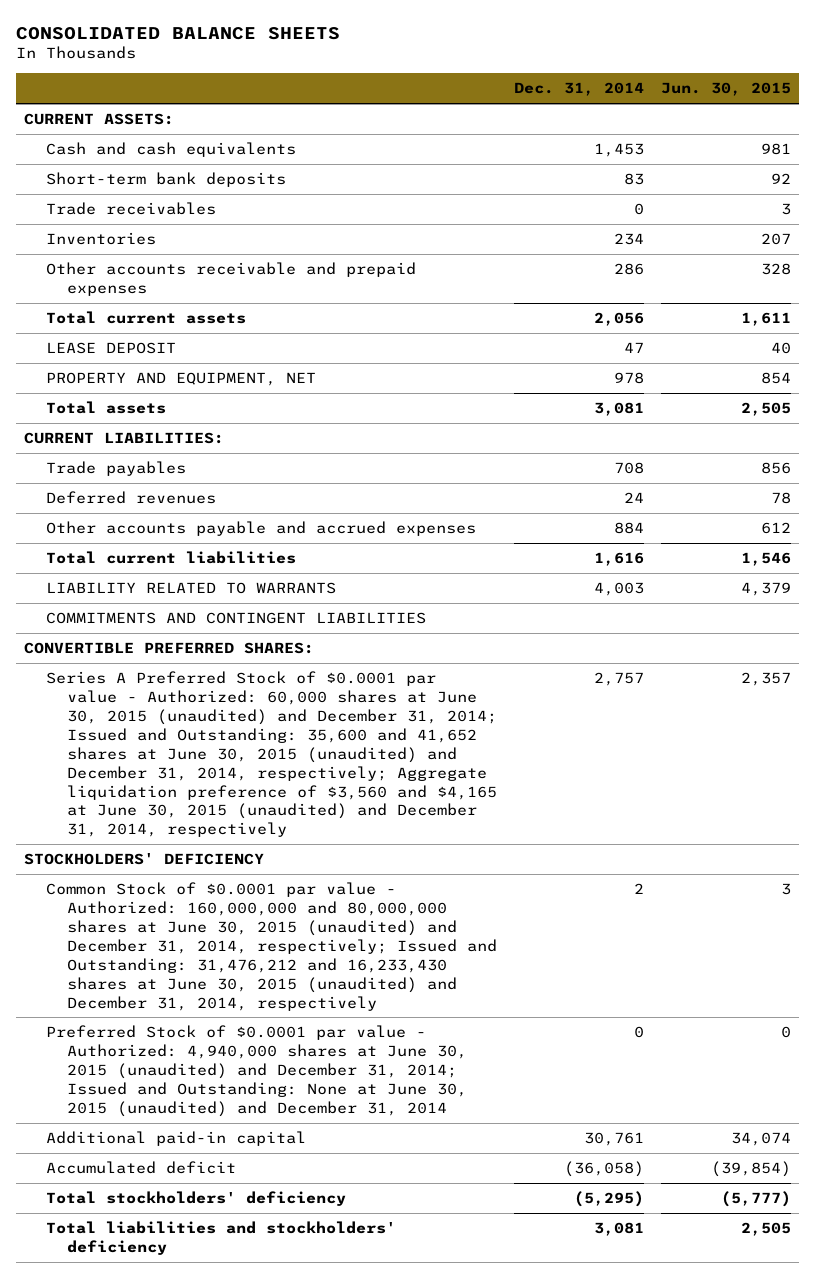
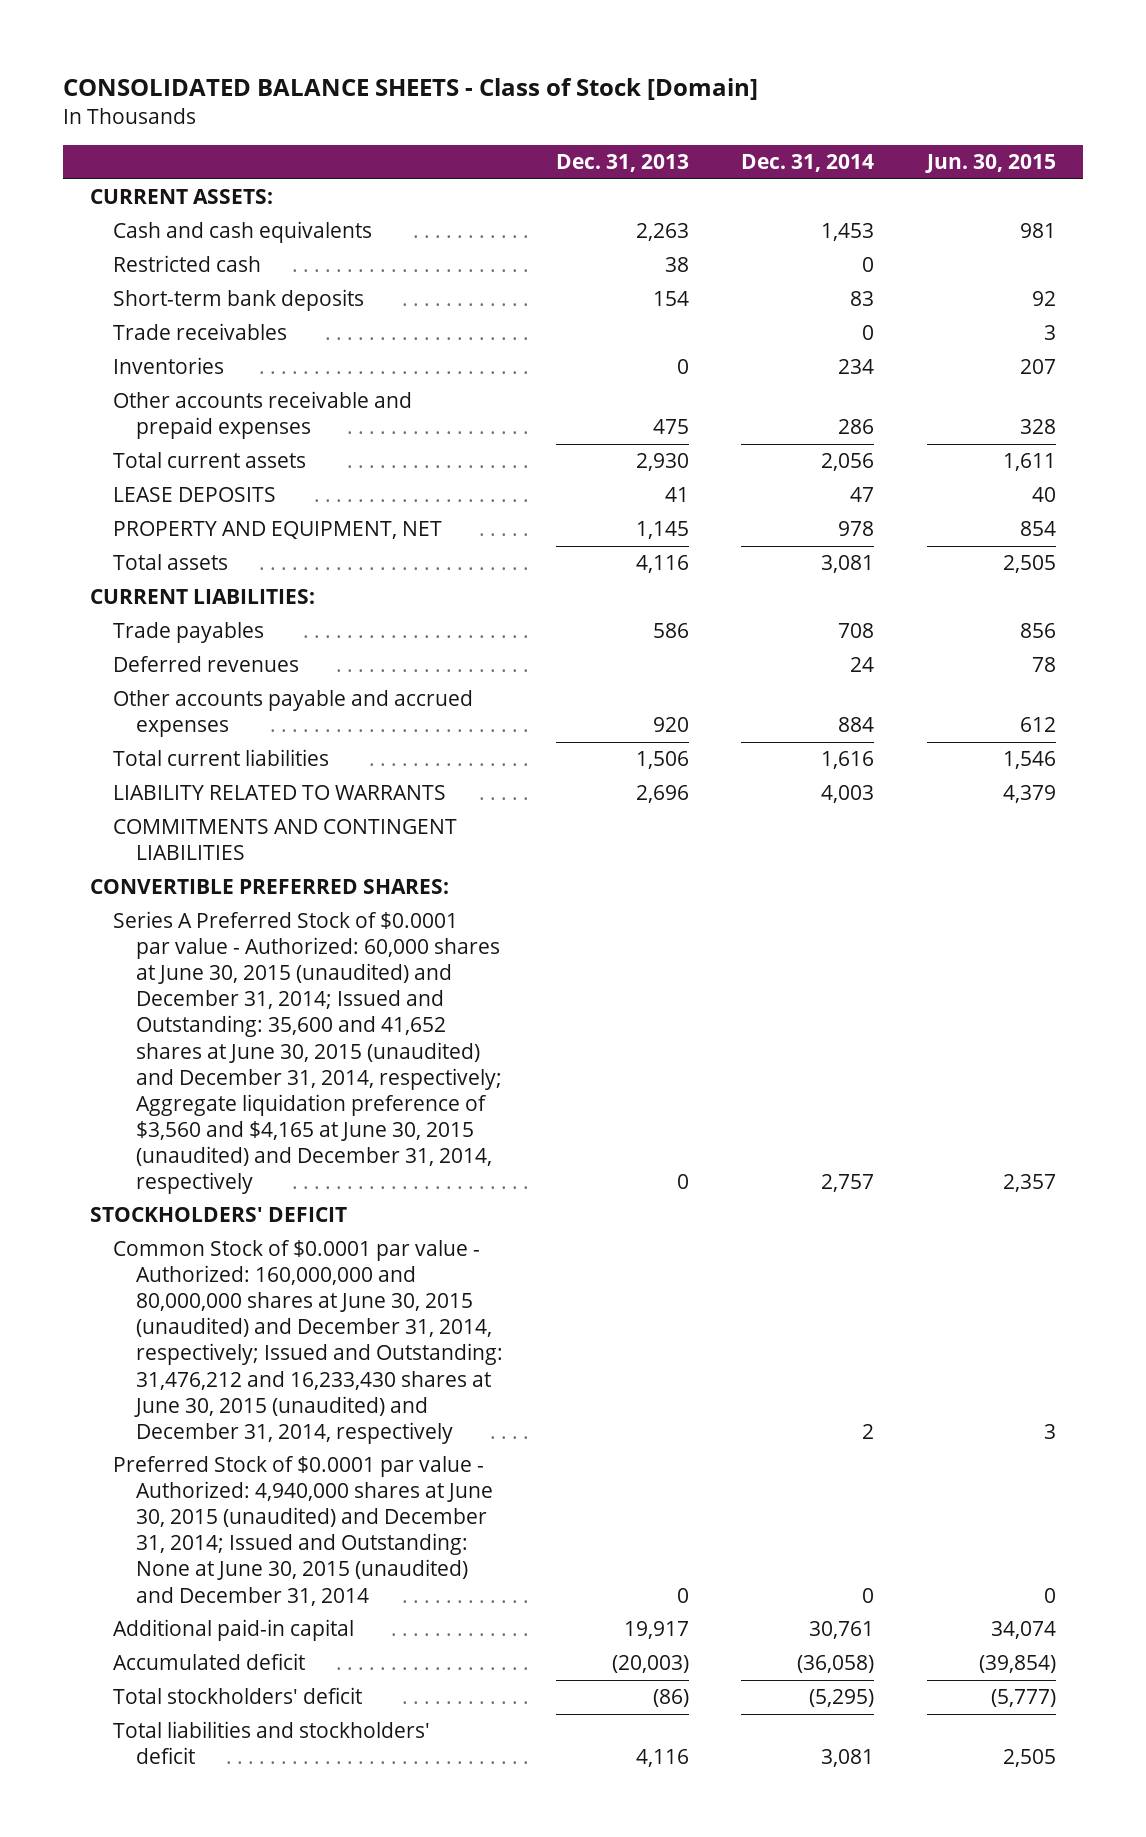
[15,26,340,40] CONSOLIDATED BALANCE SHEETS -> [63,77,759,100] CONSOLIDATED BALANCE SHEETS - Class of Stock [Domain]
none -> [555,154,689,173] Dec. 31, 2013
none -> [112,255,261,273] Restricted cash
[45,342,176,355] LEASE DEPOSIT -> [112,487,276,503] LEASE DEPOSITS
[24,853,265,866] STOCKHOLDERS' DEFICIENCY -> [89,1207,347,1223] STOCKHOLDERS' DEFICIT
[45,1191,346,1207] Total stockholders' deficiency -> [112,1687,362,1705] Total stockholders' deficit
[45,1221,396,1255] Total liabilities and stockholders' deficiency -> [112,1721,430,1765] Total liabilities and stockholders' deficit

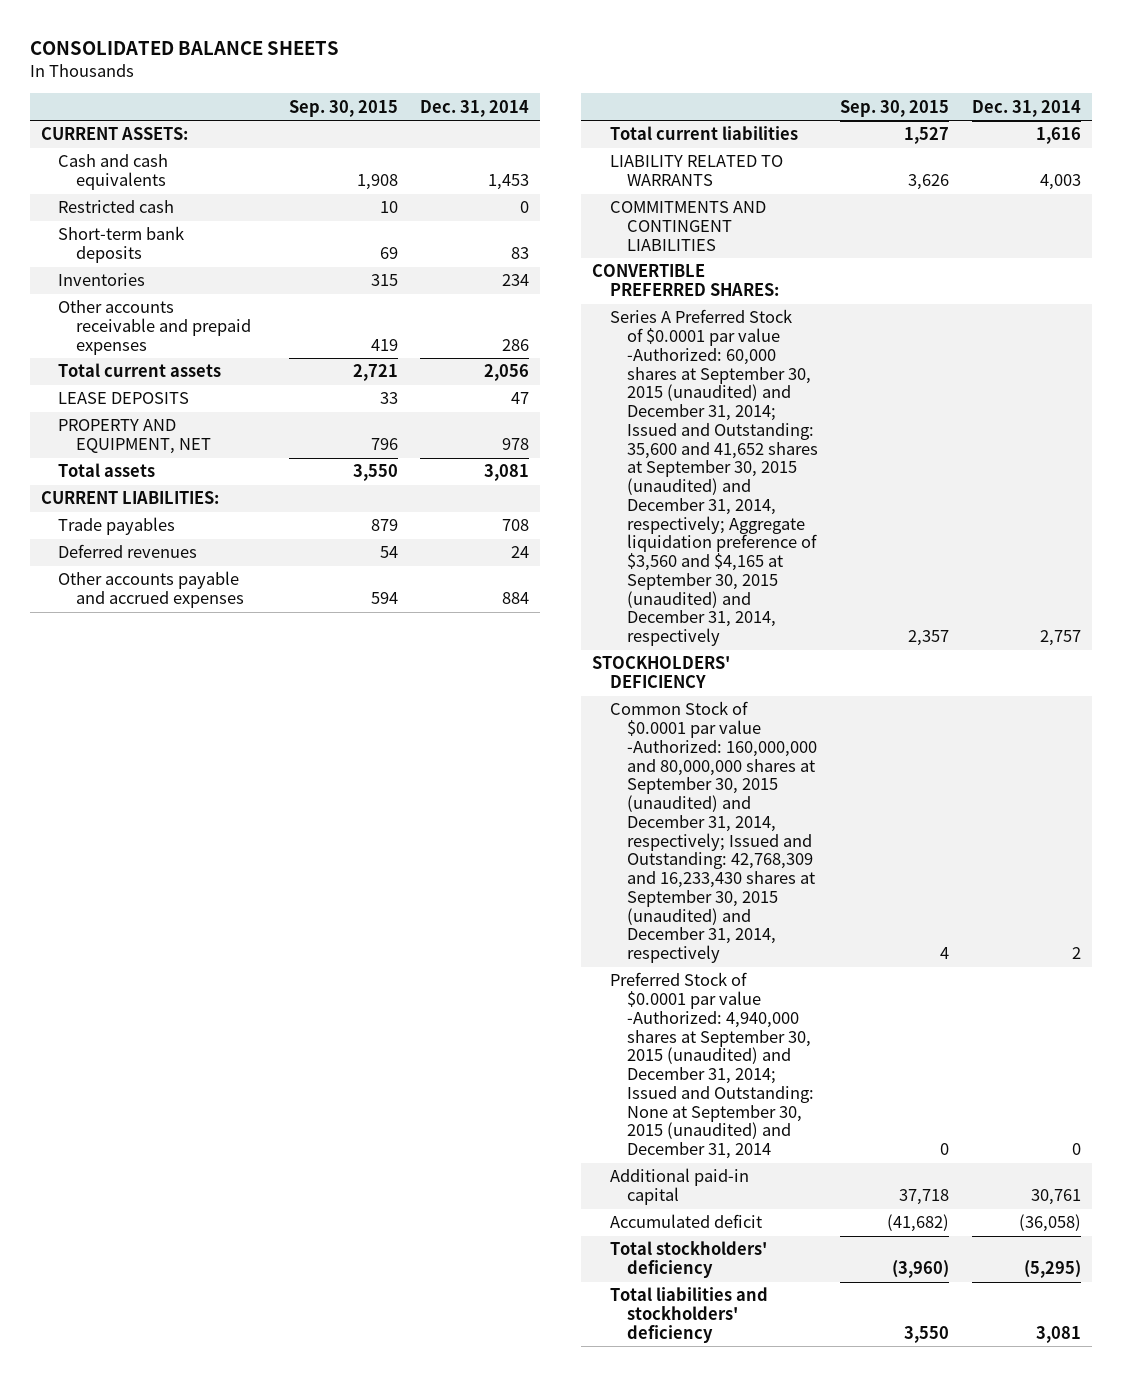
[63,77,759,100] CONSOLIDATED BALANCE SHEETS - Class of Stock [Domain] -> [29,41,339,56] CONSOLIDATED BALANCE SHEETS
[555,154,689,173] Dec. 31, 2013 -> none
[925,154,1057,174] Jun. 30, 2015 -> none
none -> [289,99,399,117] Sep. 30, 2015
[112,323,287,341] Trade receivables -> none
[112,911,503,1194] Series A Preferred Stock of $0.0001 par value - Authorized: 60,000 shares at June 30, 2015 (unaudited) and December 31, 2014; Issued and Outstanding: 35,600 and 41,652 shares at June 30, 2015 (unaudited) and December 31, 2014, respectively; Aggregate liquidation preference of $3,560 and $4,165 at June 30, 2015 (unaudited) and December 31, 2014, respectively -> [609,309,819,647] Series A Preferred Stock of $0.0001 par value -Authorized: 60,000 shares at September 30, 2015 (unaudited) and December 31, 2014; Issued and Outstanding: 35,600 and 41,652 shares at September 30, 2015 (unaudited) and December 31, 2014, respectively; Aggregate liquidation preference of $3,560 and $4,165 at September 30, 2015 (unaudited) and December 31, 2014, respectively
[89,1207,347,1223] STOCKHOLDERS' DEFICIT -> [592,656,731,689] STOCKHOLDERS' DEFICIENCY
[112,1240,504,1444] Common Stock of $0.0001 par value - Authorized: 160,000,000 and 80,000,000 shares at June 30, 2015 (unaudited) and December 31, 2014, respectively; Issued and Outstanding: 31,476,212 and 16,233,430 shares at June 30, 2015 (unaudited) and December 31, 2014, respectively -> [609,701,818,964] Common Stock of $0.0001 par value -Authorized: 160,000,000 and 80,000,000 shares at September 30, 2015 (unaudited) and December 31, 2014, respectively; Issued and Outstanding: 42,768,309 and 16,233,430 shares at September 30, 2015 (unaudited) and December 31, 2014, respectively
[112,1456,494,1606] Preferred Stock of $0.0001 par value - Authorized: 4,940,000 shares at June 30, 2015 (unaudited) and December 31, 2014; Issued and Outstanding: None at June 30, 2015 (unaudited) and December 31, 2014 -> [609,972,815,1160] Preferred Stock of $0.0001 par value -Authorized: 4,940,000 shares at September 30, 2015 (unaudited) and December 31, 2014; Issued and Outstanding: None at September 30, 2015 (unaudited) and December 31, 2014
[112,1687,362,1705] Total stockholders' deficit -> [609,1241,767,1279] Total stockholders' deficiency
[112,1721,430,1765] Total liabilities and stockholders' deficit -> [609,1287,768,1343] Total liabilities and stockholders' deficiency

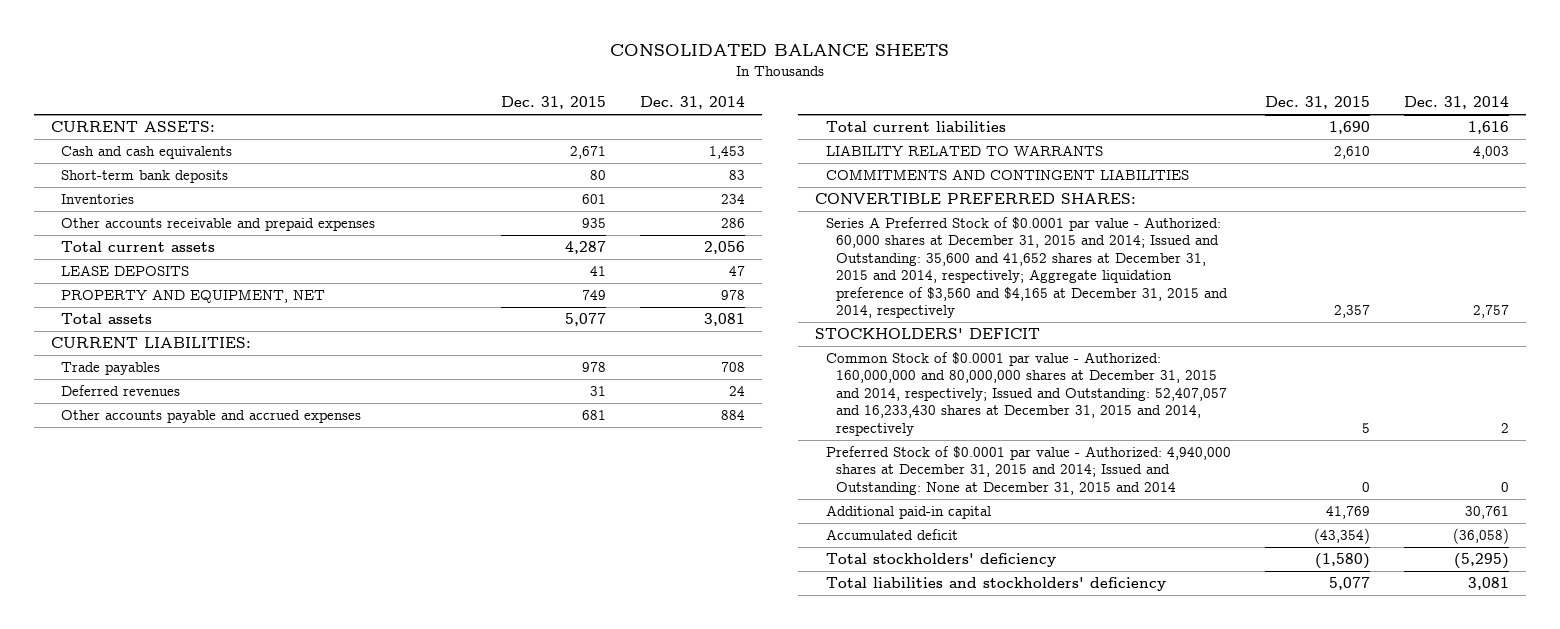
[289,99,399,117] Sep. 30, 2015 -> none
none -> [500,96,606,110] Dec. 31, 2015
[58,200,175,214] Restricted cash -> none
[609,309,819,647] Series A Preferred Stock of $0.0001 par value -Authorized: 60,000 shares at September 30, 2015 (unaudited) and December 31, 2014; Issued and Outstanding: 35,600 and 41,652 shares at September 30, 2015 (unaudited) and December 31, 2014, respectively; Aggregate liquidation preference of $3,560 and $4,165 at September 30, 2015 (unaudited) and December 31, 2014, respectively -> [825,217,1229,319] Series A Preferred Stock of $0.0001 par value - Authorized: 60,000 shares at December 31, 2015 and 2014; Issued and Outstanding: 35,600 and 41,652 shares at December 31, 2015 and 2014, respectively; Aggregate liquidation preference of $3,560 and $4,165 at December 31, 2015 and 2014, respectively
[592,656,731,689] STOCKHOLDERS' DEFICIENCY -> [815,328,1041,340] STOCKHOLDERS' DEFICIT
[609,701,818,964] Common Stock of $0.0001 par value -Authorized: 160,000,000 and 80,000,000 shares at September 30, 2015 (unaudited) and December 31, 2014, respectively; Issued and Outstanding: 42,768,309 and 16,233,430 shares at September 30, 2015 (unaudited) and December 31, 2014, respectively -> [825,352,1228,436] Common Stock of $0.0001 par value - Authorized: 160,000,000 and 80,000,000 shares at December 31, 2015 and 2014, respectively; Issued and Outstanding: 52,407,057 and 16,233,430 shares at December 31, 2015 and 2014, respectively
[609,972,815,1160] Preferred Stock of $0.0001 par value -Authorized: 4,940,000 shares at September 30, 2015 (unaudited) and December 31, 2014; Issued and Outstanding: None at September 30, 2015 (unaudited) and December 31, 2014 -> [825,446,1231,495] Preferred Stock of $0.0001 par value - Authorized: 4,940,000 shares at December 31, 2015 and 2014; Issued and Outstanding: None at December 31, 2015 and 2014

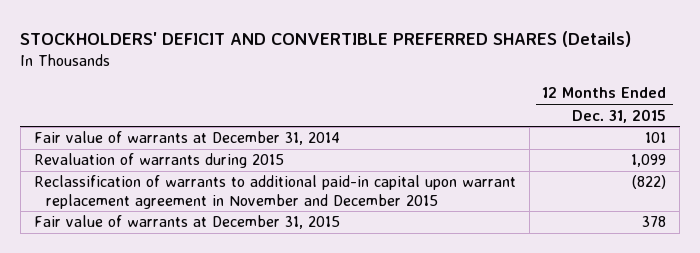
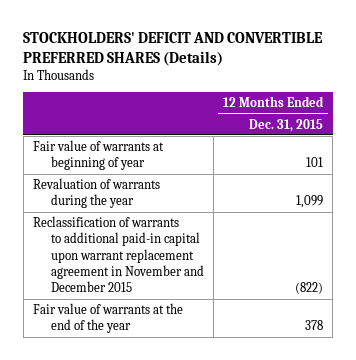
[33,131,340,146] Fair value of warrants at December 31, 2014 -> [32,139,164,171] Fair value of warrants at beginning of year
[33,153,284,169] Revaluation of warrants during 2015 -> [32,177,160,209] Revaluation of warrants during the year
[33,215,340,230] Fair value of warrants at December 31, 2015 -> [32,302,183,334] Fair value of warrants at the end of the year

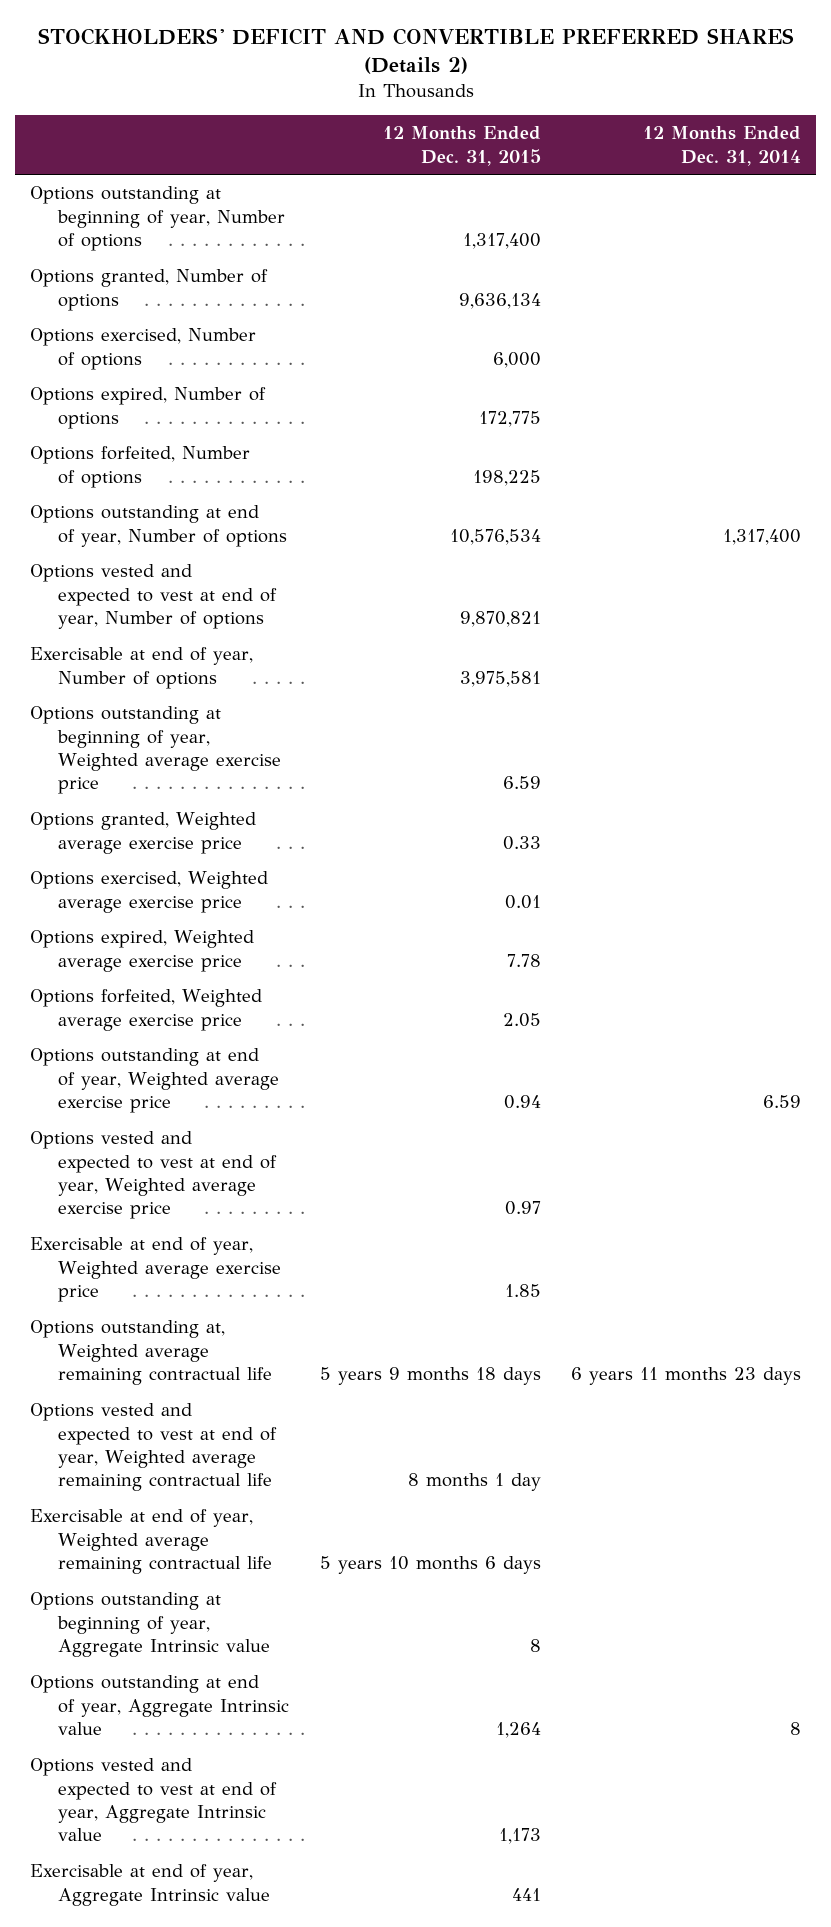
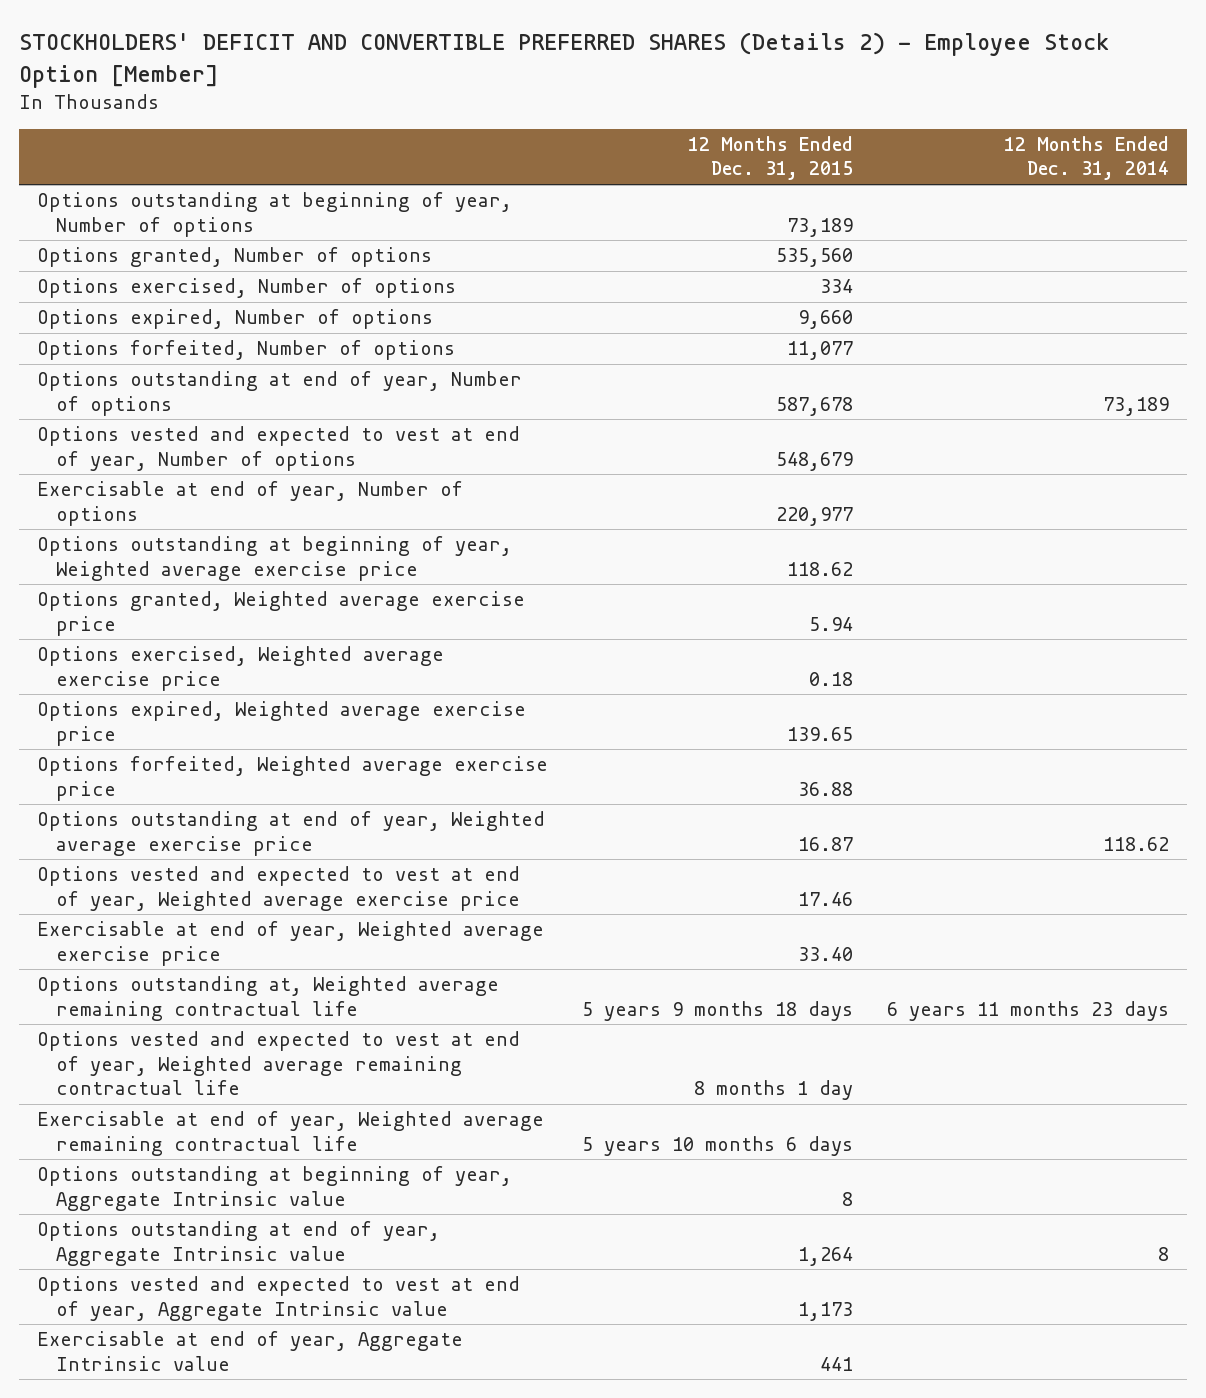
[37,27,794,75] STOCKHOLDERS' DEFICIT AND CONVERTIBLE PREFERRED SHARES (Details 2) -> [19,32,1110,88] STOCKHOLDERS' DEFICIT AND CONVERTIBLE PREFERRED SHARES (Details 2) - Employee Stock Option [Member]
[462,233,541,250] 1,317,400 -> [786,217,853,237] 73,189
[458,292,541,309] 9,636,134 -> [775,248,853,268] 535,560
[492,351,541,368] 6,000 -> [819,279,853,294] 334
[478,410,541,427] 172,775 -> [797,310,853,330] 9,660
[472,469,541,486] 198,225 -> [786,341,853,361] 11,077
[449,528,541,545] 10,576,534 -> [775,396,853,416] 587,678
[722,528,801,545] 1,317,400 -> [1103,396,1170,416] 73,189
[459,611,541,628] 9,870,821 -> [775,451,853,471] 548,679
[459,670,541,687] 3,975,581 -> [775,506,853,526] 220,977
[502,776,541,790] 6.59 -> [786,561,853,576] 118.62
[502,835,541,850] 0.33 -> [808,616,853,631] 5.94
[504,894,541,909] 0.01 -> [808,671,853,686] 0.18
[506,953,541,967] 7.78 -> [786,726,853,741] 139.65
[502,1012,541,1027] 2.05 -> [797,781,853,796] 36.88
[503,1095,541,1110] 0.94 -> [797,836,853,851] 16.87
[762,1095,801,1109] 6.59 -> [1103,836,1170,851] 118.62
[504,1201,541,1216] 0.97 -> [797,891,853,906] 17.46
[504,1284,541,1298] 1.85 -> [797,946,853,961] 33.40

